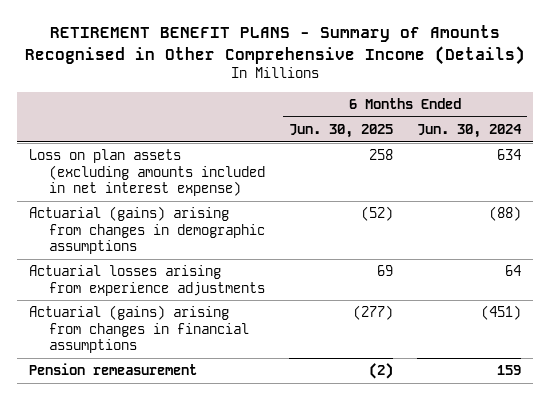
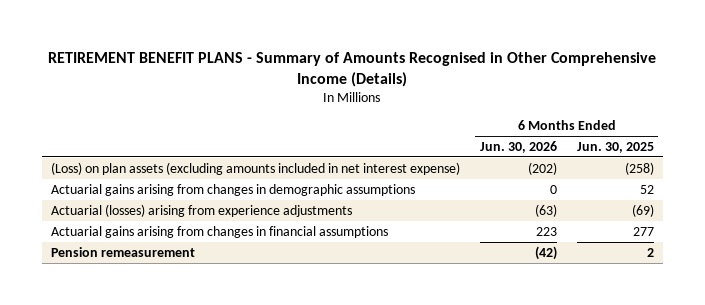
[417,124,523,139] Jun. 30, 2024 -> none
none -> [479,141,557,154] Jun. 30, 2026
[28,149,265,197] Loss on plan assets (excluding amounts included in net interest expense) -> [51,161,461,175] (Loss) on plan assets (excluding amounts included in net interest expense)
[369,149,394,161] 258 -> [624,161,654,175] (258)
[28,206,265,255] Actuarial (gains) arising from changes in demographic assumptions -> [51,183,416,196] Actuarial gains arising from changes in demographic assumptions
[361,206,394,222] (52) -> [639,184,654,194] 52
[28,265,265,296] Actuarial losses arising from experience adjustments -> [51,203,353,217] Actuarial (losses) arising from experience adjustments
[377,265,394,277] 69 -> [631,203,654,217] (69)
[28,305,249,354] Actuarial (gains) arising from changes in financial assumptions -> [51,225,389,238] Actuarial gains arising from changes in financial assumptions
[353,305,394,321] (277) -> [632,226,654,236] 277
[369,363,394,380] (2) -> [646,247,654,257] 2

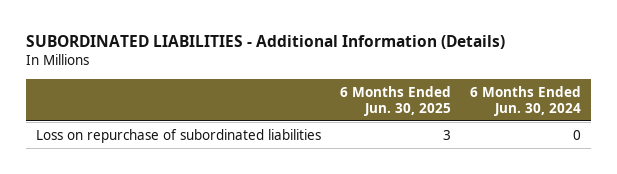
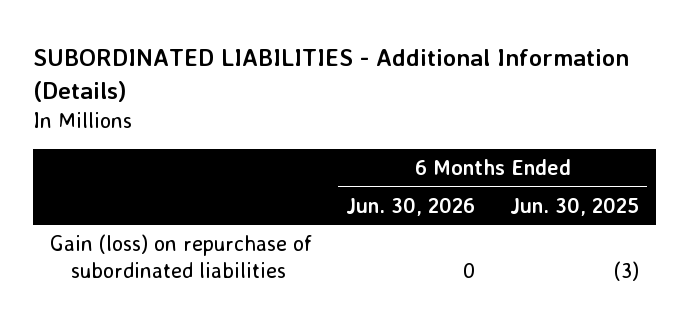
[470,85,582,116] 6 Months Ended Jun. 30, 2024 -> none
none -> [346,196,476,216] Jun. 30, 2026
[35,128,321,143] Loss on repurchase of subordinated liabilities -> [49,233,312,279] Gain (loss) on repurchase of subordinated liabilities
[443,129,452,140] 3 -> [613,261,639,282] (3)

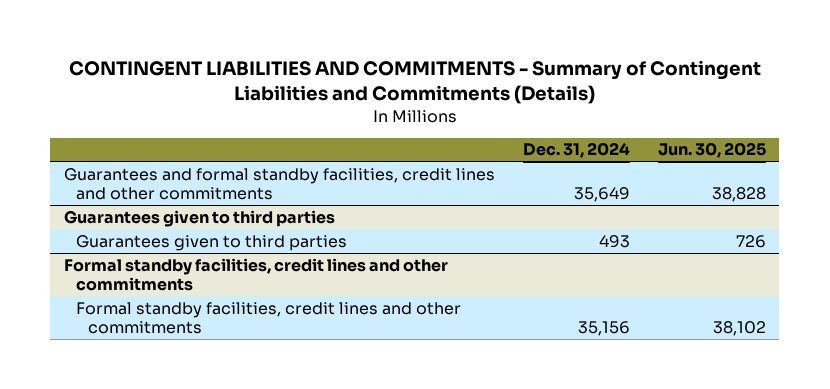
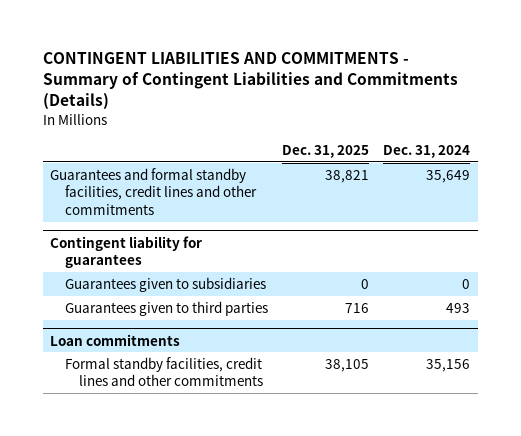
[657,142,766,159] Jun. 30, 2025 -> none
none -> [282,144,370,158] Dec. 31, 2025
[64,209,336,227] Guarantees given to third parties -> [50,235,203,268] Contingent liability for guarantees
none -> [64,276,266,292] Guarantees given to subsidiaries
[64,257,449,292] Formal standby facilities, credit lines and other commitments -> [50,333,181,346] Loan commitments

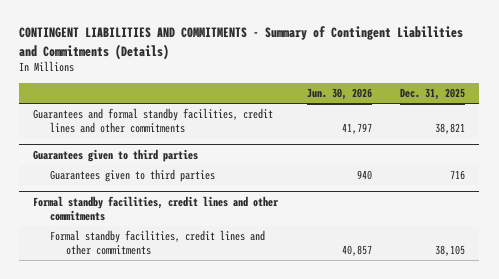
[383,144,471,158] Dec. 31, 2024 -> none
none -> [306,88,372,101] Jun. 30, 2026
[64,276,266,292] Guarantees given to subsidiaries -> none
[50,235,203,268] Contingent liability for guarantees -> [33,149,199,163] Guarantees given to third parties
[50,333,181,346] Loan commitments -> [33,196,280,222] Formal standby facilities, credit lines and other commitments

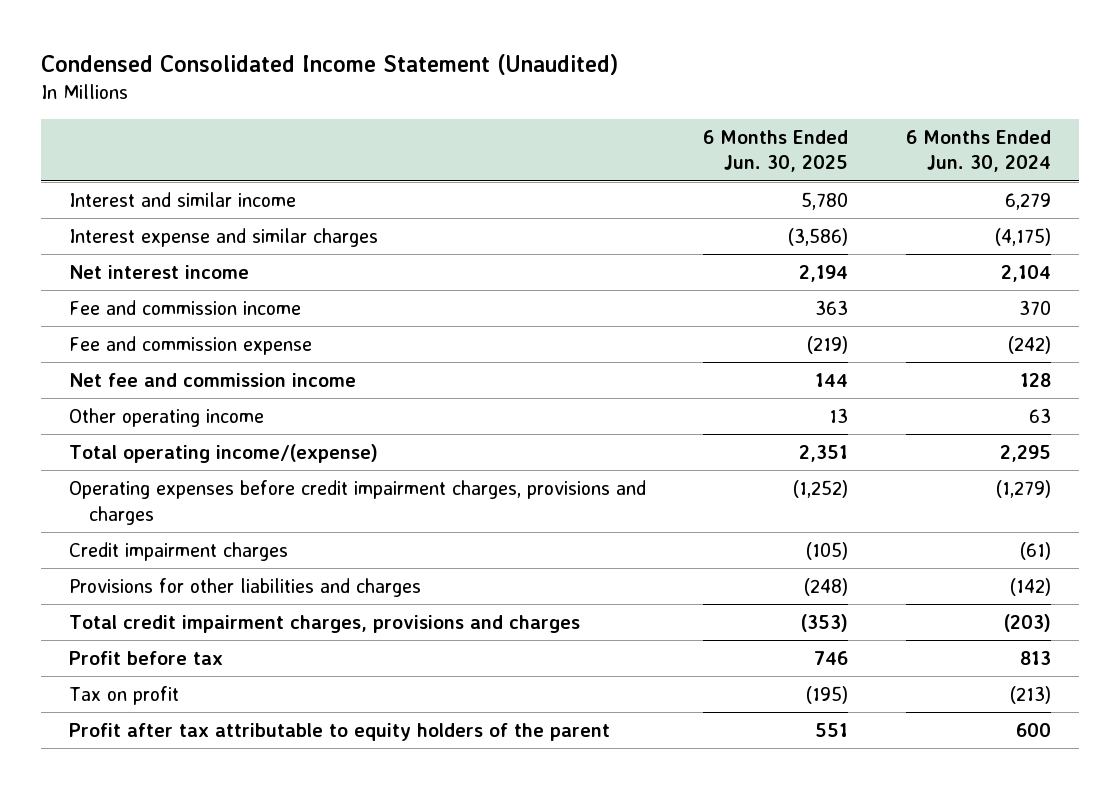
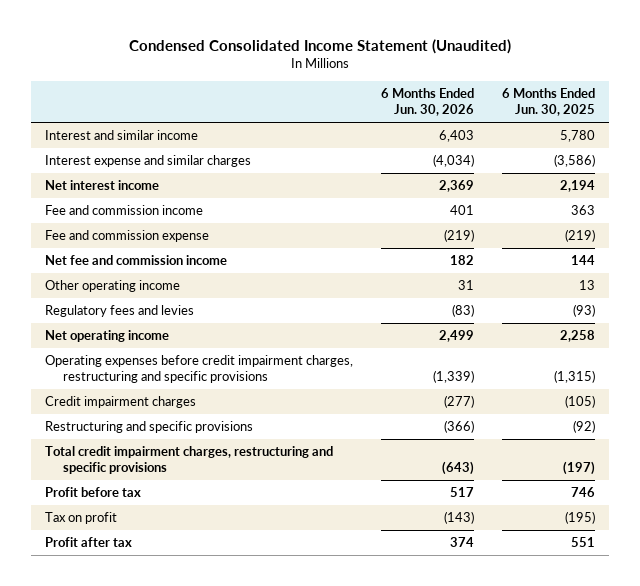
[905,129,1051,173] 6 Months Ended Jun. 30, 2024 -> none
none -> [380,88,474,117] 6 Months Ended Jun. 30, 2026
[69,444,379,464] Total operating income/(expense) -> none
none -> [44,305,194,318] Regulatory fees and levies
none -> [44,330,169,343] Net operating income
[69,480,647,525] Operating expenses before credit impairment charges, provisions and charges -> [44,355,353,383] Operating expenses before credit impairment charges, restructuring and specific provisions
[793,480,849,499] (1,252) -> [554,369,596,383] (1,315)
[69,578,422,598] Provisions for other liabilities and charges -> none
none -> [44,421,253,434] Restructuring and specific provisions
[69,615,581,634] Total credit impairment charges, provisions and charges -> [44,446,333,474] Total credit impairment charges, restructuring and specific provisions
[801,614,849,633] (353) -> [563,460,596,475] (197)
[69,723,611,742] Profit after tax attributable to equity holders of the parent -> [44,537,132,548] Profit after tax

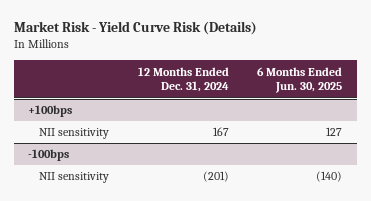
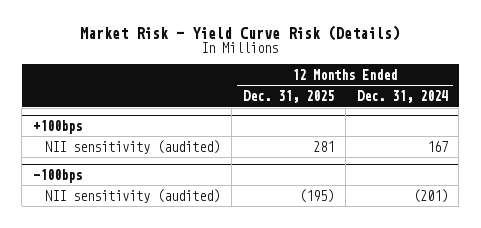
[257,66,343,94] 6 Months Ended Jun. 30, 2025 -> none
none -> [242,90,334,104] Dec. 31, 2025
[39,128,110,140] NII sensitivity -> [44,139,220,154] NII sensitivity (audited)
[39,172,110,184] NII sensitivity -> [44,188,220,203] NII sensitivity (audited)

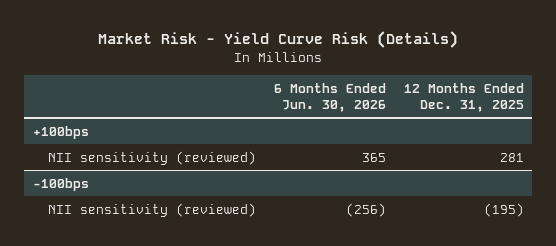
[356,90,448,104] Dec. 31, 2024 -> none
none -> [274,82,387,112] 6 Months Ended Jun. 30, 2026
[44,139,220,154] NII sensitivity (audited) -> [48,150,257,165] NII sensitivity (reviewed)
[44,188,220,203] NII sensitivity (audited) -> [48,202,257,217] NII sensitivity (reviewed)

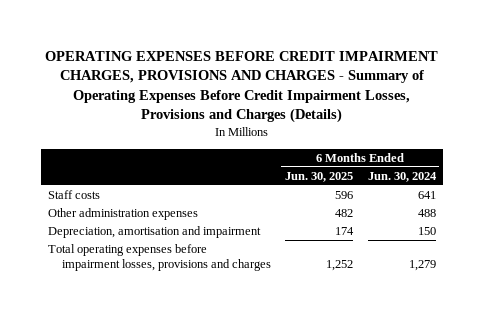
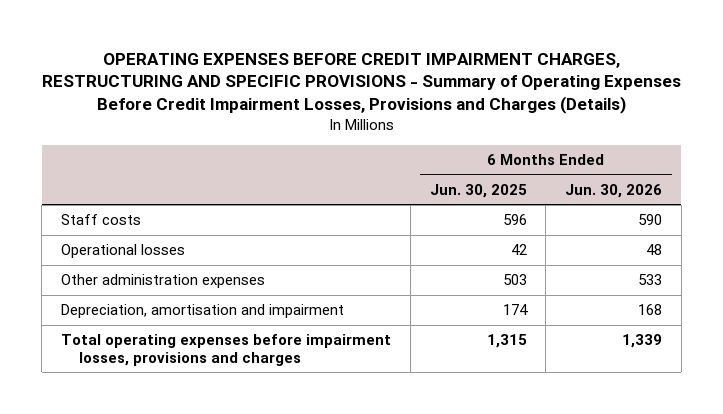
[45,50,439,124] OPERATING EXPENSES BEFORE CREDIT IMPAIRMENT CHARGES, PROVISIONS AND CHARGES - Summary of Operating Expenses Before Credit Impairment Losses, Provisions and Charges (Details) -> [41,52,681,115] OPERATING EXPENSES BEFORE CREDIT IMPAIRMENT CHARGES, RESTRUCTURING AND SPECIFIC PROVISIONS - Summary of Operating Expenses Before Credit Impairment Losses, Provisions and Charges (Details)
[367,171,437,182] Jun. 30, 2024 -> none
none -> [565,183,663,198] Jun. 30, 2026
none -> [60,244,185,259] Operational losses
[335,209,354,218] 482 -> [502,274,527,286] 503
[326,259,354,271] 1,252 -> [486,334,527,349] 1,315

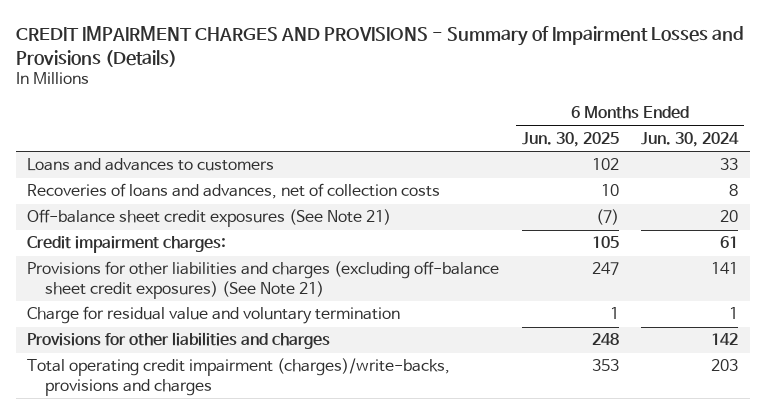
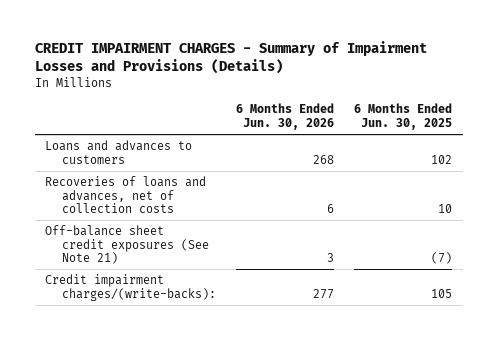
[15,25,744,67] CREDIT IMPAIRMENT CHARGES AND PROVISIONS - Summary of Impairment Losses and Provisions (Details) -> [35,41,428,75] CREDIT IMPAIRMENT CHARGES - Summary of Impairment Losses and Provisions (Details)
[641,132,740,148] Jun. 30, 2024 -> none
none -> [236,103,335,131] 6 Months Ended Jun. 30, 2026
[26,261,499,300] Provisions for other liabilities and charges (excluding off-balance sheet credit exposures) (See Note 21) -> none
[26,306,400,325] Charge for residual value and voluntary termination -> none
[26,332,330,350] Provisions for other liabilities and charges -> none
[26,358,450,397] Total operating credit impairment (charges)/write-backs, provisions and charges -> none
[26,236,226,254] Credit impairment charges: -> [45,274,216,301] Credit impairment charges/(write-backs):

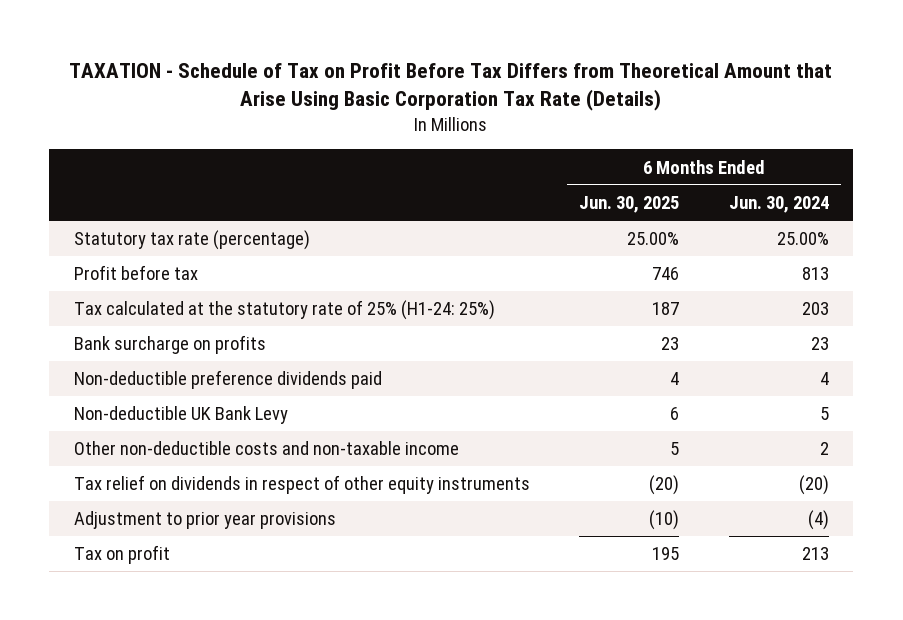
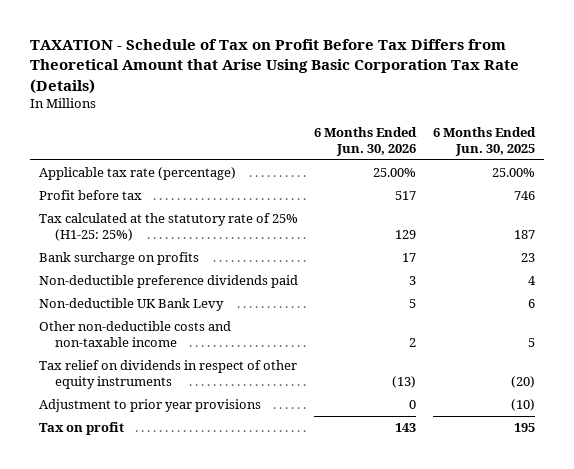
[728,196,829,214] Jun. 30, 2024 -> none
none -> [314,126,418,157] 6 Months Ended Jun. 30, 2026
[73,230,310,251] Statutory tax rate (percentage) -> [38,166,236,180] Applicable tax rate (percentage)
[73,300,495,321] Tax calculated at the statutory rate of 25% (H1-24: 25%) -> [38,212,298,242] Tax calculated at the statutory rate of 25% (H1-25: 25%)

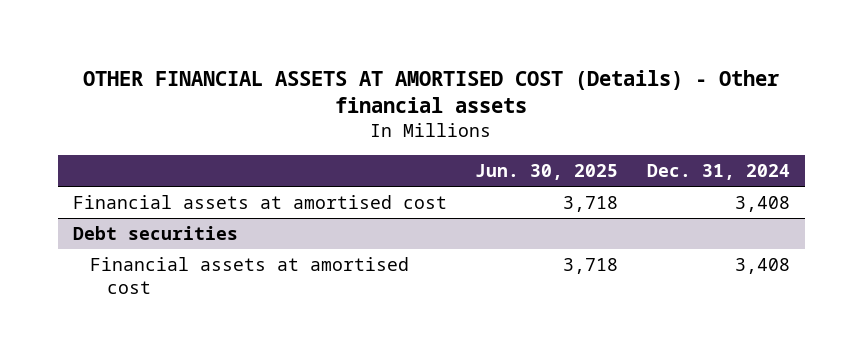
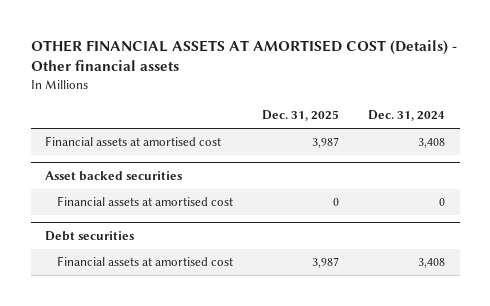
[475,164,619,181] Jun. 30, 2025 -> none
none -> [262,110,340,122] Dec. 31, 2025
none -> [45,171,183,182] Asset backed securities
none -> [57,196,234,207] Financial assets at amortised cost

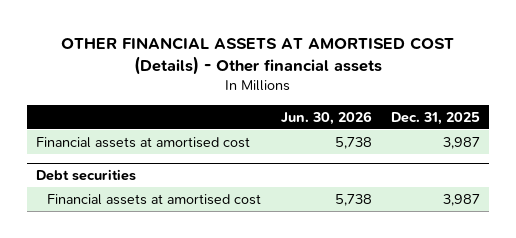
[368,110,446,122] Dec. 31, 2024 -> none
none -> [280,110,372,125] Jun. 30, 2026
[45,171,183,182] Asset backed securities -> none
[57,196,234,207] Financial assets at amortised cost -> none

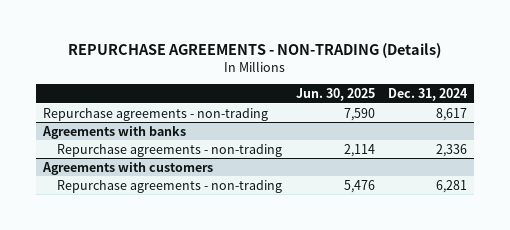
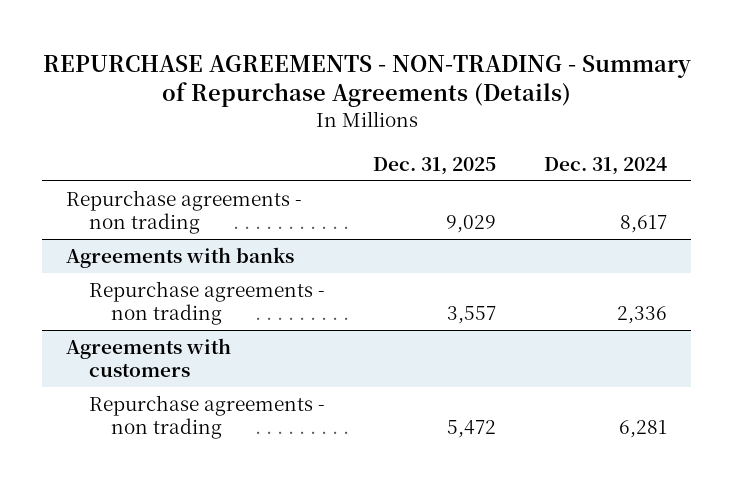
[67,43,441,59] REPURCHASE AGREEMENTS - NON-TRADING (Details) -> [42,54,691,108] REPURCHASE AGREEMENTS - NON-TRADING - Summary of Repurchase Agreements (Details)
[295,88,375,102] Jun. 30, 2025 -> none
none -> [372,156,496,175] Dec. 31, 2025
[42,107,268,121] Repurchase agreements - non-trading -> [66,190,303,235] Repurchase agreements - non trading
[56,143,282,157] Repurchase agreements - non-trading -> [88,281,325,326] Repurchase agreements - non trading
[56,179,282,193] Repurchase agreements - non-trading -> [88,395,325,440] Repurchase agreements - non trading

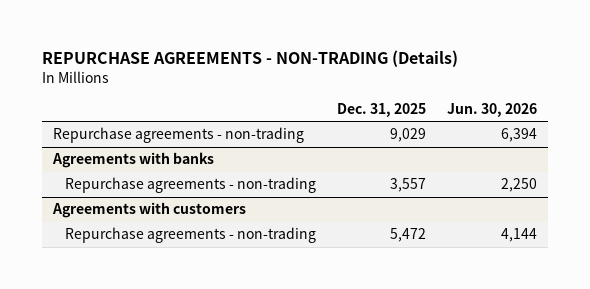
[42,54,691,108] REPURCHASE AGREEMENTS - NON-TRADING - Summary of Repurchase Agreements (Details) -> [41,49,458,67] REPURCHASE AGREEMENTS - NON-TRADING (Details)
[544,156,668,175] Dec. 31, 2024 -> none
none -> [447,102,538,117] Jun. 30, 2026
[66,190,303,235] Repurchase agreements - non trading -> [52,127,304,144] Repurchase agreements - non-trading
[88,281,325,326] Repurchase agreements - non trading -> [64,177,316,194] Repurchase agreements - non-trading
[88,395,325,440] Repurchase agreements - non trading -> [64,227,316,244] Repurchase agreements - non-trading

